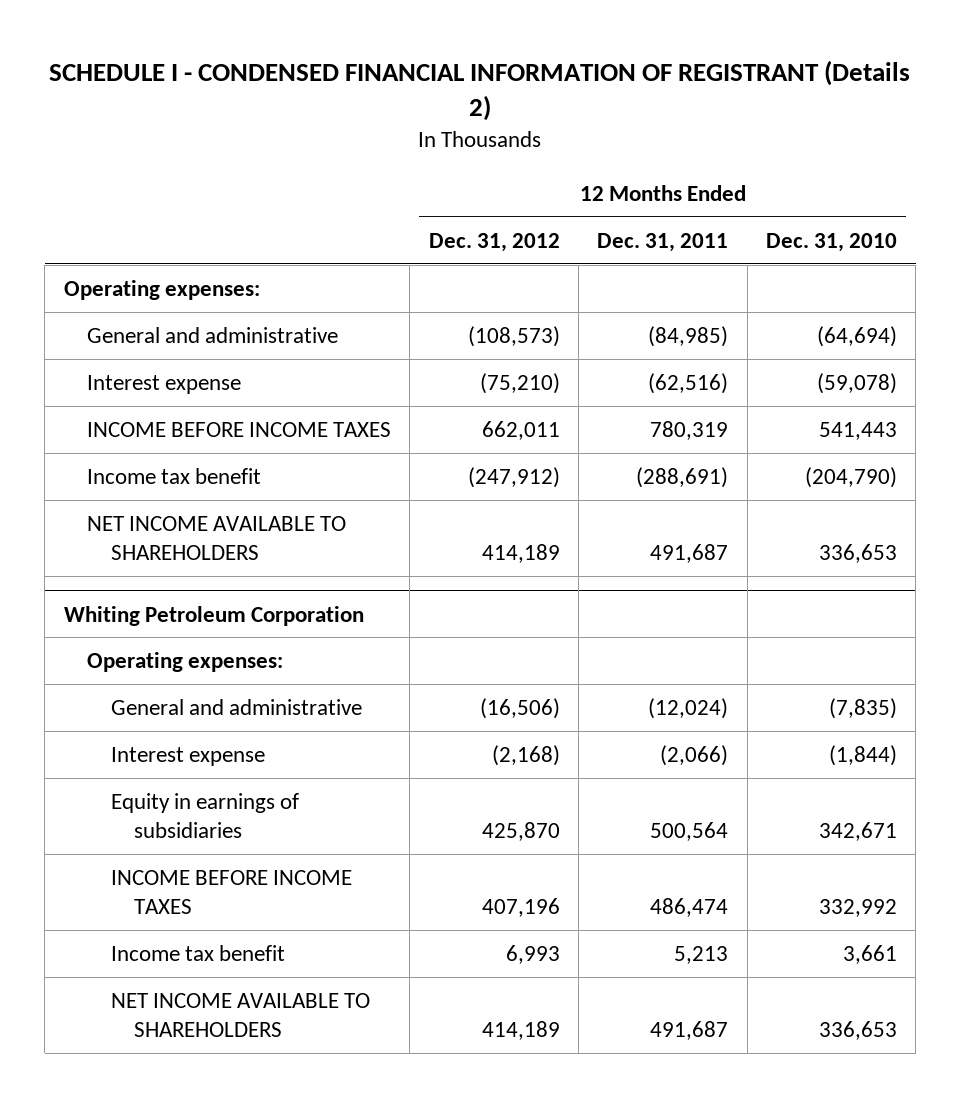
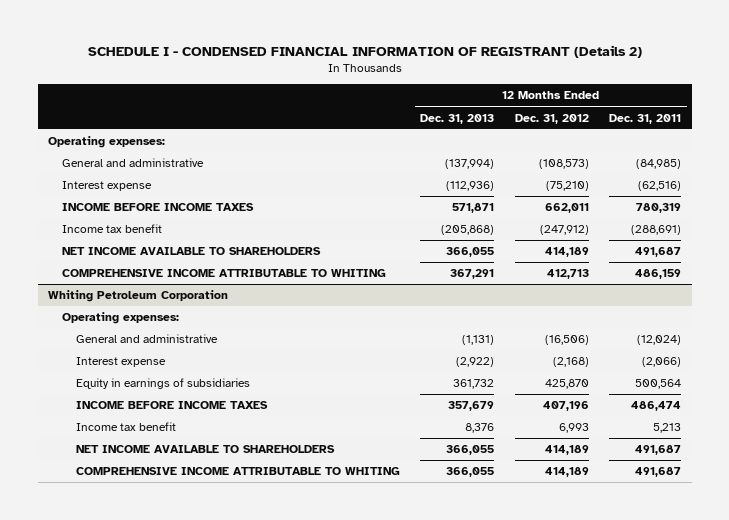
[765,232,897,252] Dec. 31, 2010 -> none
none -> [420,113,495,124] Dec. 31, 2013
none -> [61,269,386,278] COMPREHENSIVE INCOME ATTRIBUTABLE TO WHITING
none -> [76,467,401,476] COMPREHENSIVE INCOME ATTRIBUTABLE TO WHITING

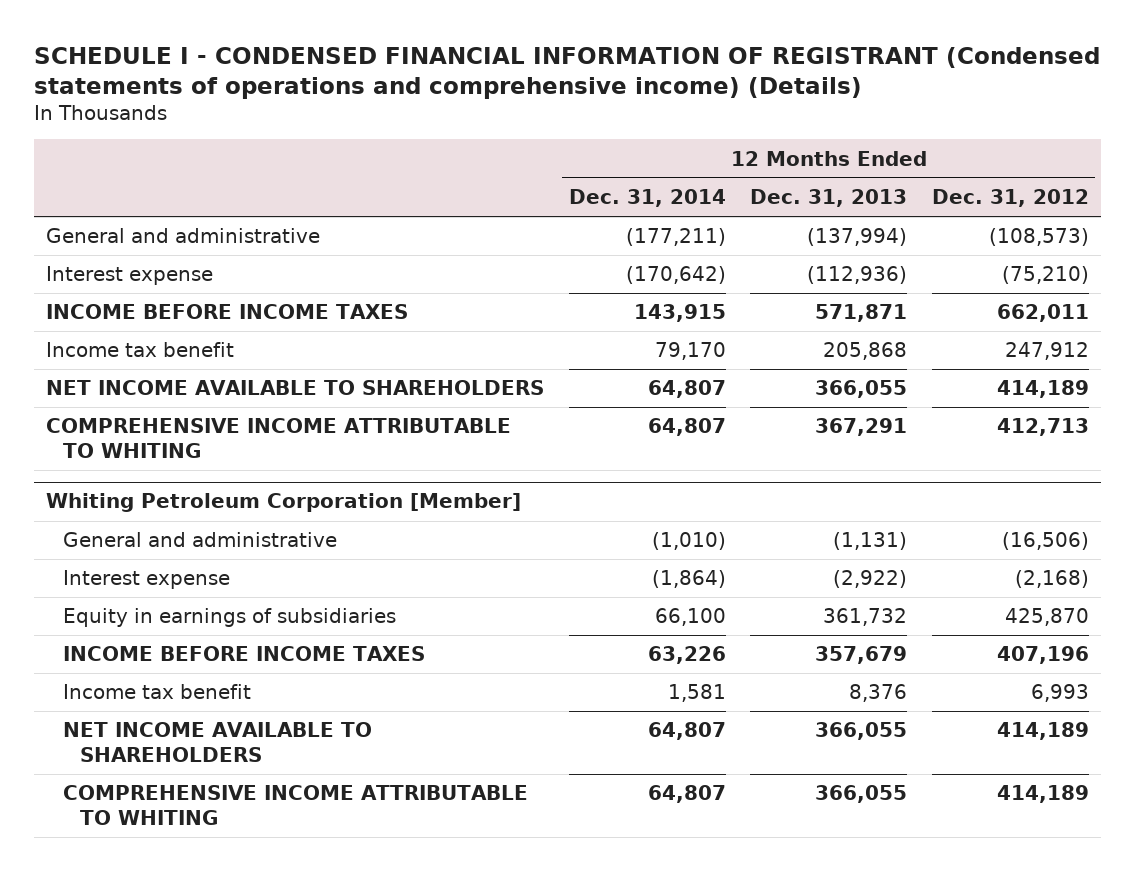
[87,45,642,59] SCHEDULE I - CONDENSED FINANCIAL INFORMATION OF REGISTRANT (Details 2) -> [33,46,1100,99] SCHEDULE I - CONDENSED FINANCIAL INFORMATION OF REGISTRANT (Condensed statements of operations and comprehensive income) (Details)
[609,113,682,124] Dec. 31, 2011 -> none
none -> [568,189,726,208] Dec. 31, 2014
[47,136,165,149] Operating expenses: -> none
[441,225,495,236] (205,868) -> [823,342,908,361] 205,868
[539,225,589,236] (247,912) -> [1005,342,1090,361] 247,912
[61,312,179,325] Operating expenses: -> none
[47,290,228,303] Whiting Petroleum Corporation -> [45,493,521,513] Whiting Petroleum Corporation [Member]

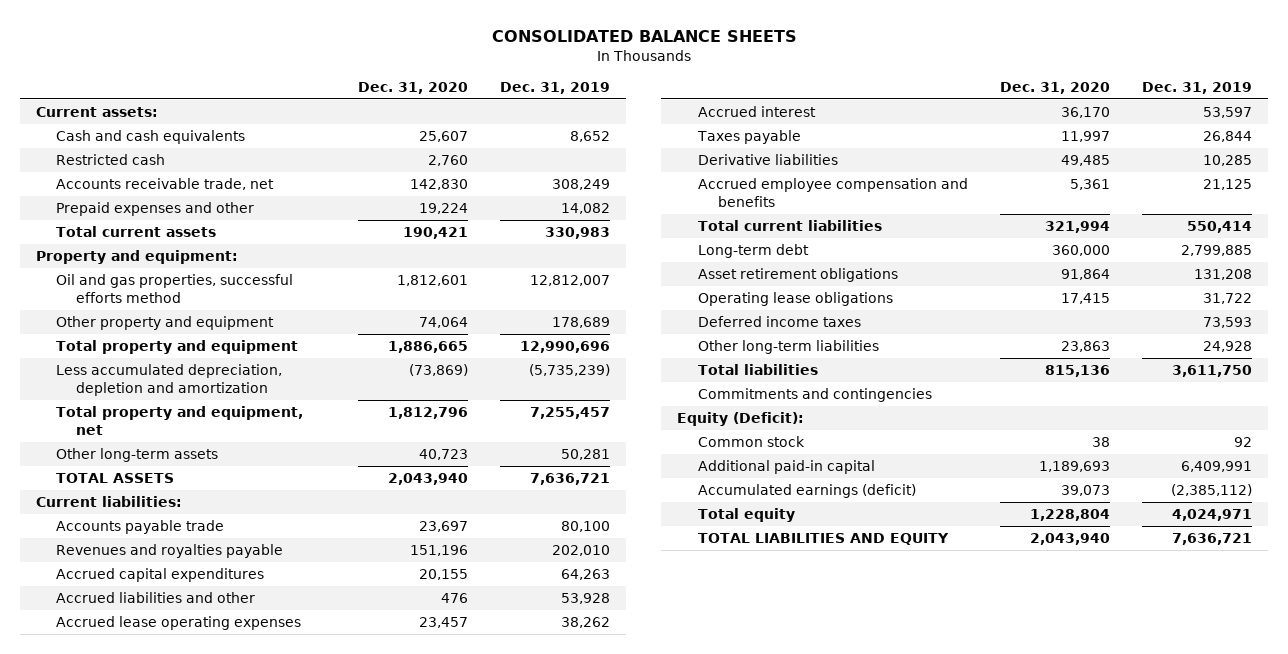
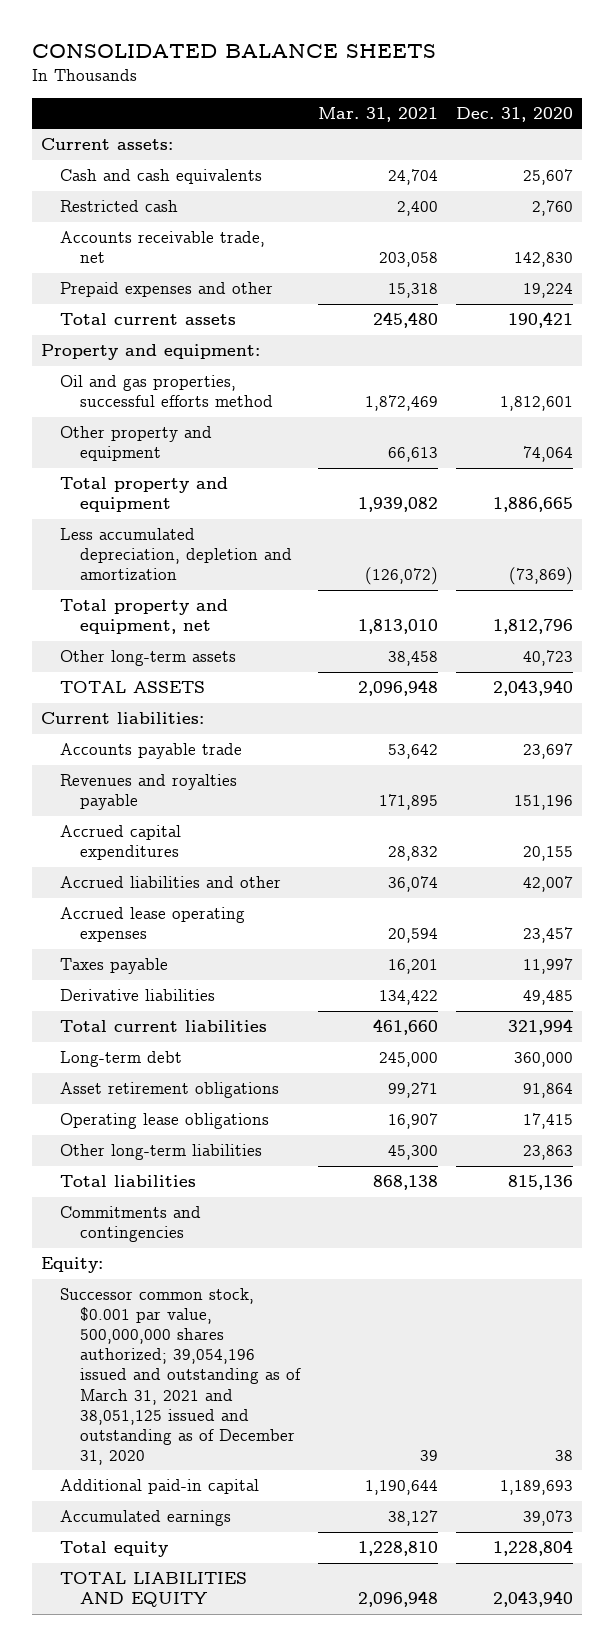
[500,81,611,94] Dec. 31, 2019 -> none
none -> [317,106,438,122] Mar. 31, 2021
[441,593,469,604] 476 -> [522,876,573,893] 42,007
[697,106,816,118] Accrued interest -> none
[697,178,968,207] Accrued employee compensation and benefits -> none
[697,316,861,328] Deferred income taxes -> none
[677,412,805,427] Equity (Deficit): -> [40,1257,103,1274] Equity:
[697,436,805,448] Common stock -> [60,1288,301,1465] Successor common stock, $0.001 par value, 500,000,000 shares authorized; 39,054,196 issued and outstanding as of March 31, 2021 and 38,051,125 issued and outstanding as of December 31, 2020
[697,484,916,499] Accumulated earnings (deficit) -> [60,1510,232,1527] Accumulated earnings

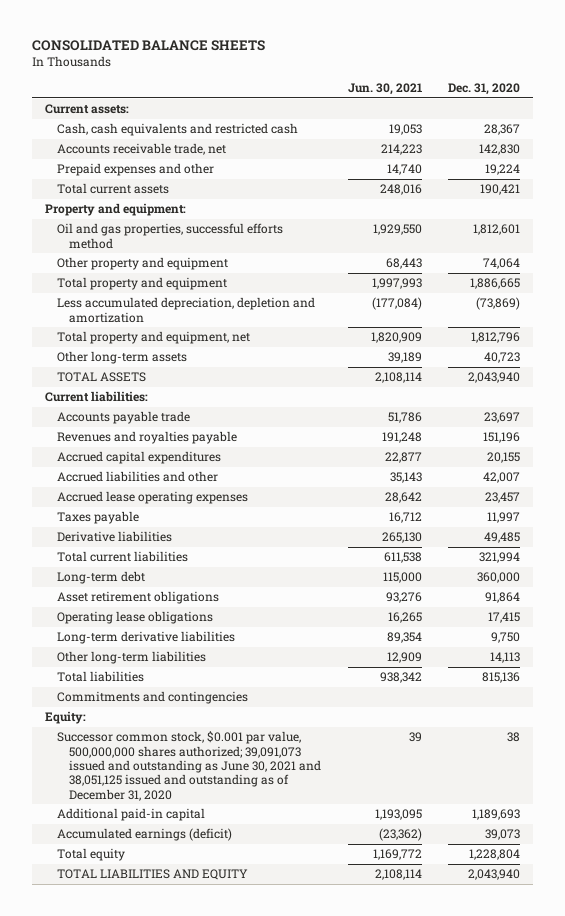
[317,106,438,122] Mar. 31, 2021 -> none
none -> [347,83,422,96] Jun. 30, 2021
[60,200,179,213] Restricted cash -> none
[60,169,263,185] Cash and cash equivalents -> [57,123,299,137] Cash, cash equivalents and restricted cash
[522,169,573,186] 25,607 -> [483,124,520,136] 28,367
none -> [57,631,236,645] Long-term derivative liabilities
[522,1145,573,1161] 23,863 -> [489,652,520,664] 14,113
[60,1288,301,1465] Successor common stock, $0.001 par value, 500,000,000 shares authorized; 39,054,196 issued and outstanding as of March 31, 2021 and 38,051,125 issued and outstanding as of December 31, 2020 -> [57,731,322,801] Successor common stock, $0.001 par value, 500,000,000 shares authorized; 39,091,073 issued and outstanding as June 30, 2021 and 38,051,125 issued and outstanding as of December 31, 2020
[60,1510,232,1527] Accumulated earnings -> [57,828,233,842] Accumulated earnings (deficit)

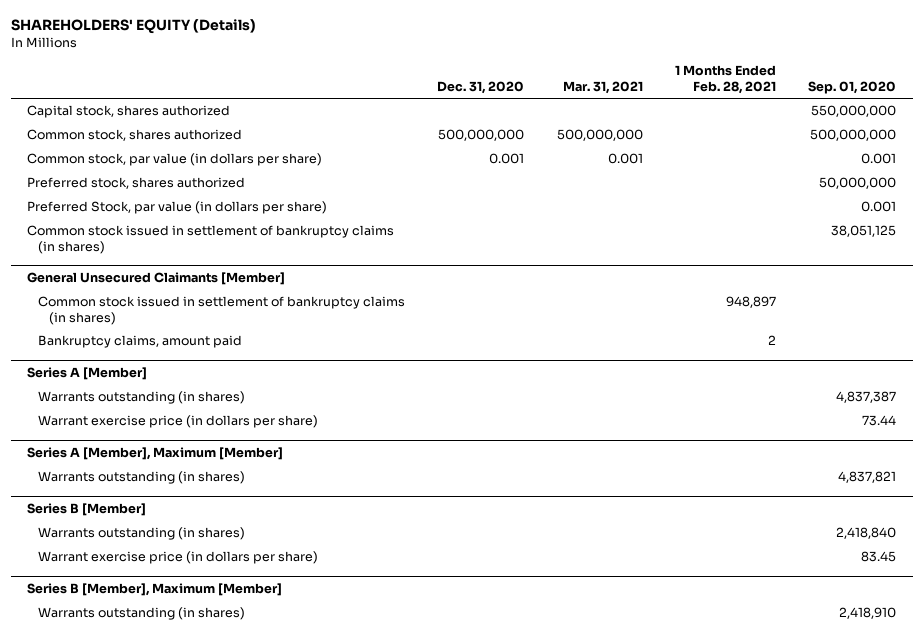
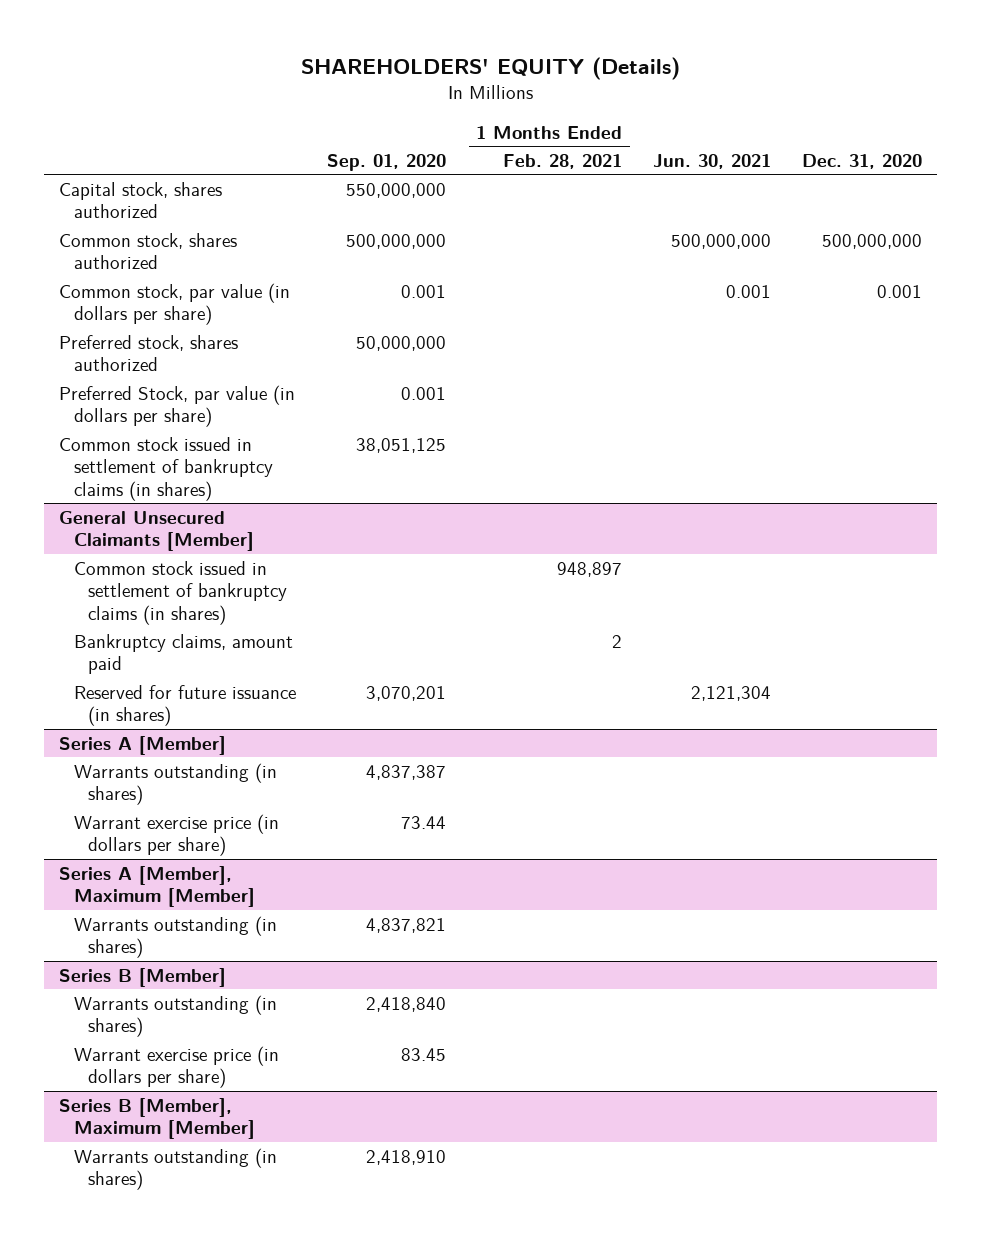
[562,80,643,94] Mar. 31, 2021 -> none
none -> [653,154,772,170] Jun. 30, 2021
none -> [73,684,296,727] Reserved for future issuance (in shares)

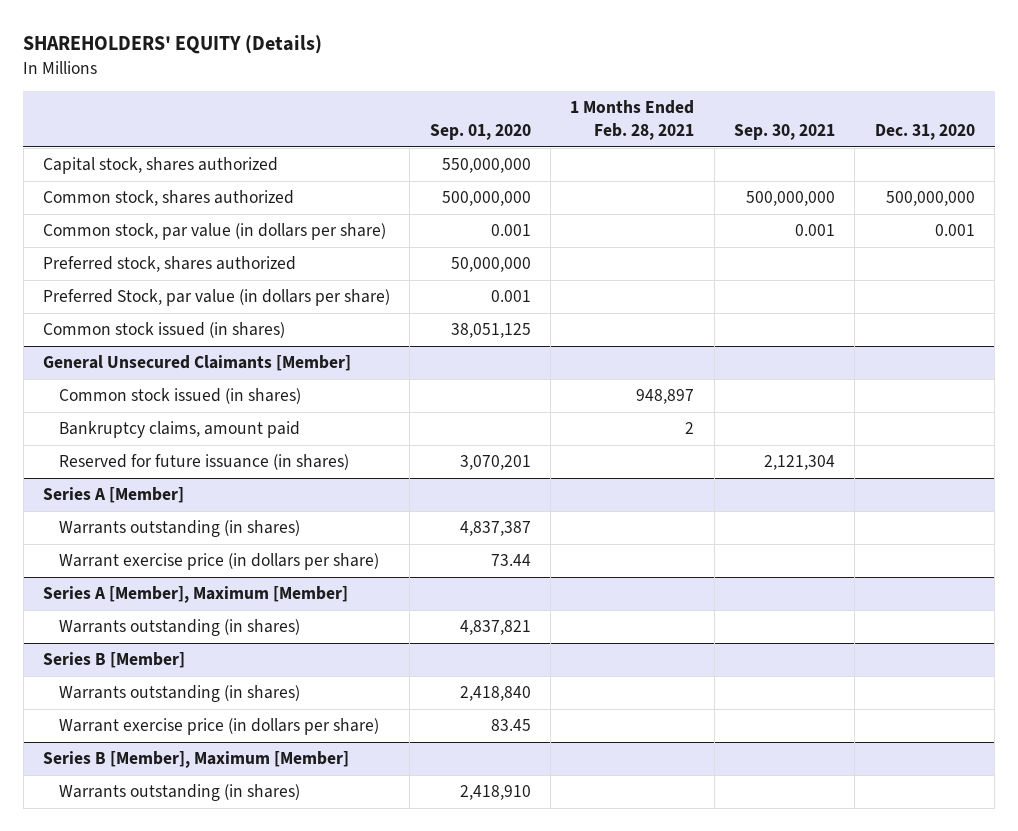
[653,154,772,170] Jun. 30, 2021 -> none
none -> [733,123,835,140] Sep. 30, 2021
[59,436,273,501] Common stock issued in settlement of bankruptcy claims (in shares) -> [42,322,285,339] Common stock issued (in shares)
[73,560,288,625] Common stock issued in settlement of bankruptcy claims (in shares) -> [58,388,301,405] Common stock issued (in shares)

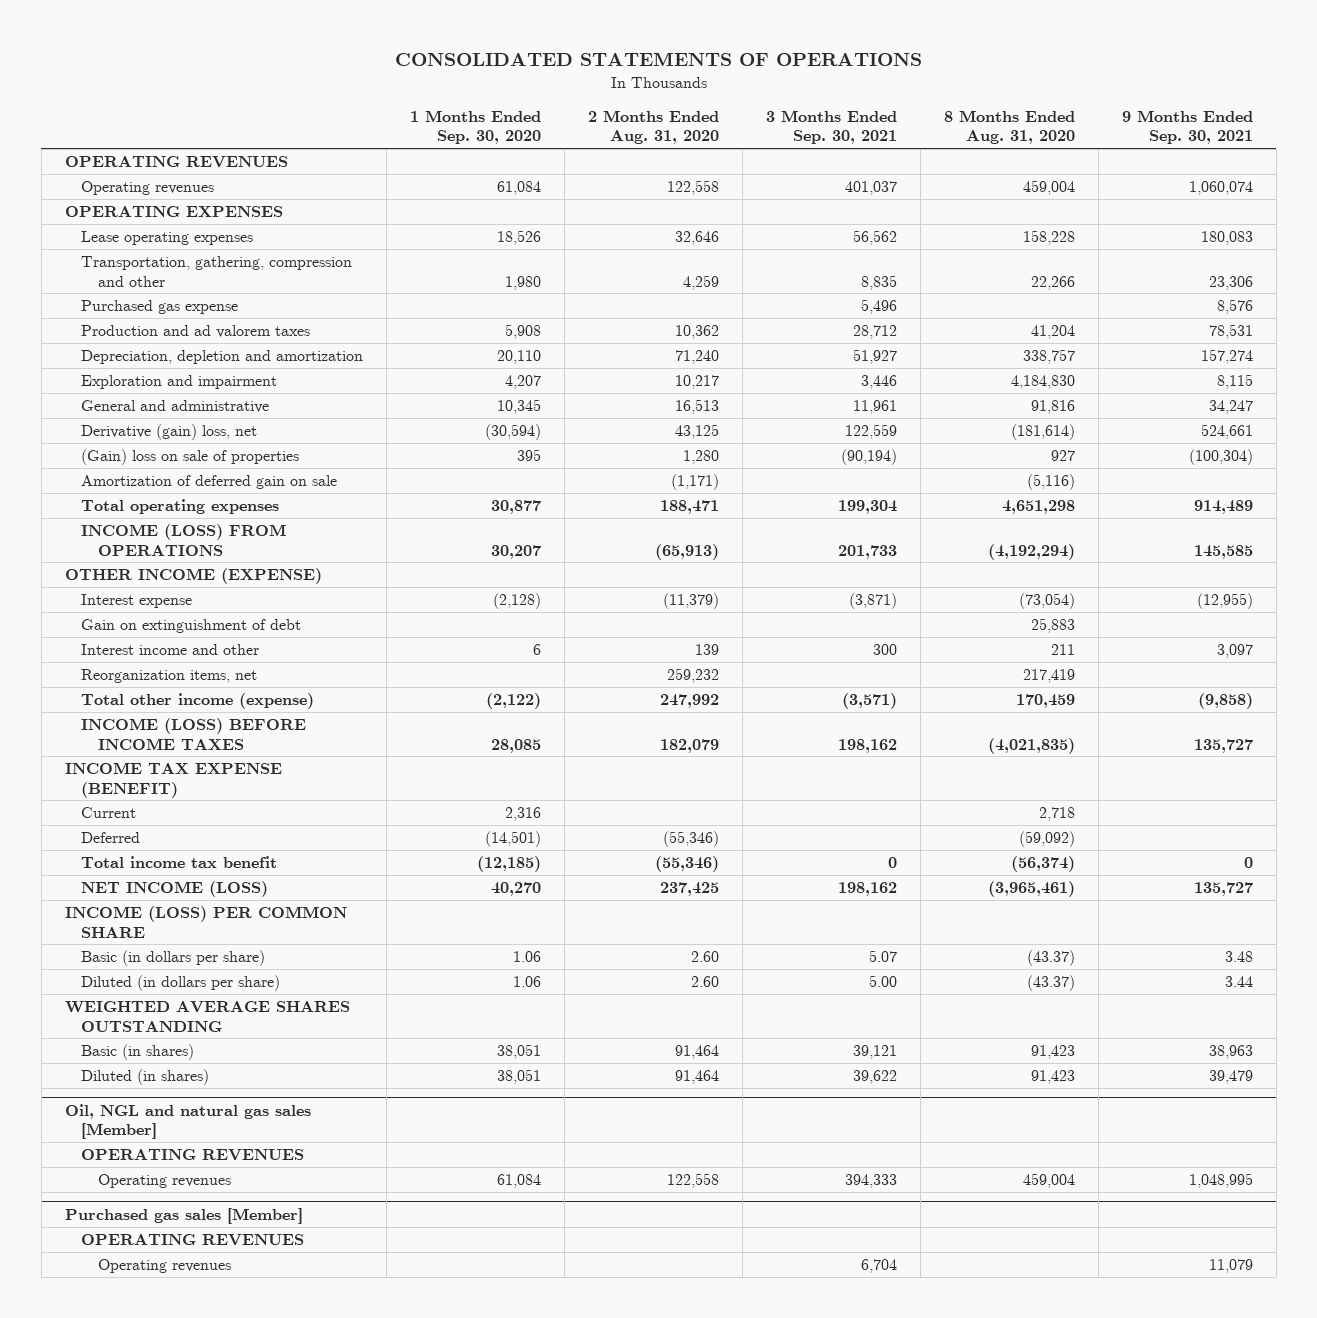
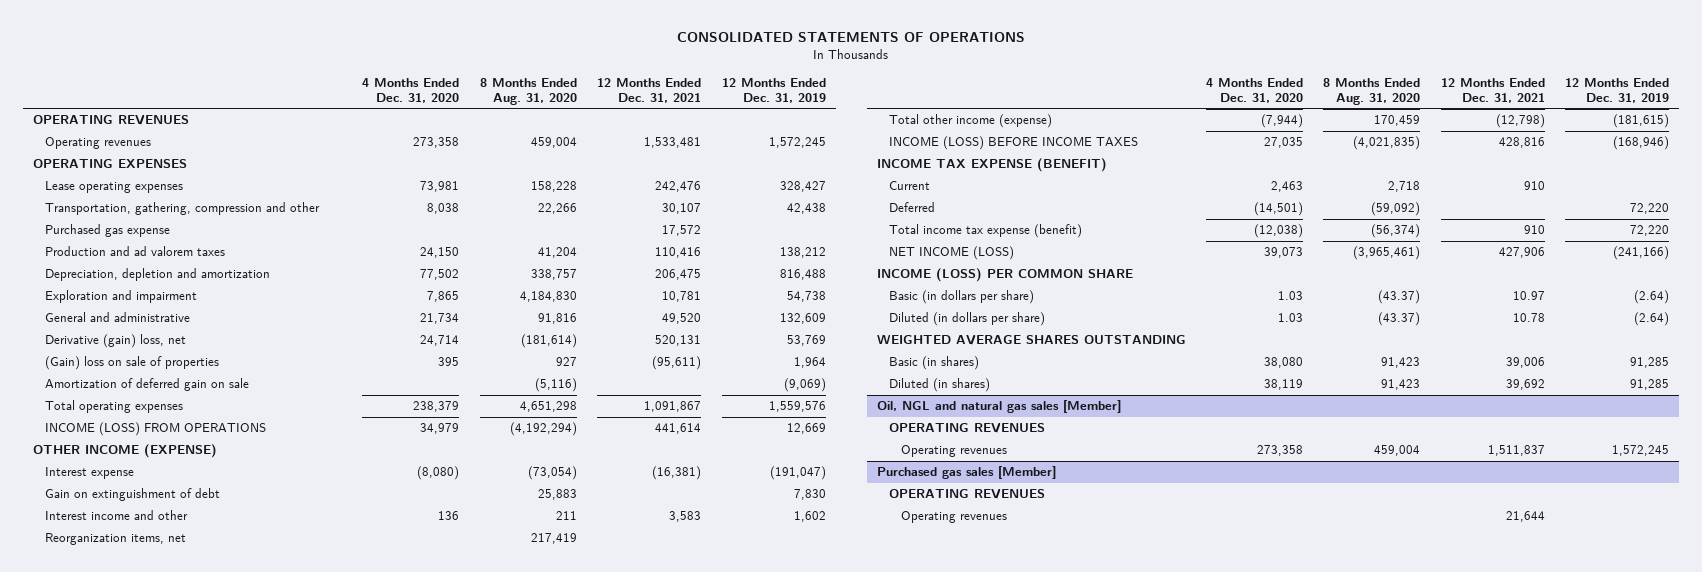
[409,109,541,145] 1 Months Ended Sep. 30, 2020 -> none
[587,109,719,145] 2 Months Ended Aug. 31, 2020 -> none
[765,109,897,145] 3 Months Ended Sep. 30, 2021 -> none
[1121,109,1253,145] 9 Months Ended Sep. 30, 2021 -> none
none -> [362,77,460,103] 4 Months Ended Dec. 31, 2020
none -> [597,77,702,103] 12 Months Ended Dec. 31, 2021
none -> [721,77,826,103] 12 Months Ended Dec. 31, 2019
[81,855,278,868] Total income tax benefit -> [888,224,1082,239] Total income tax expense (benefit)

